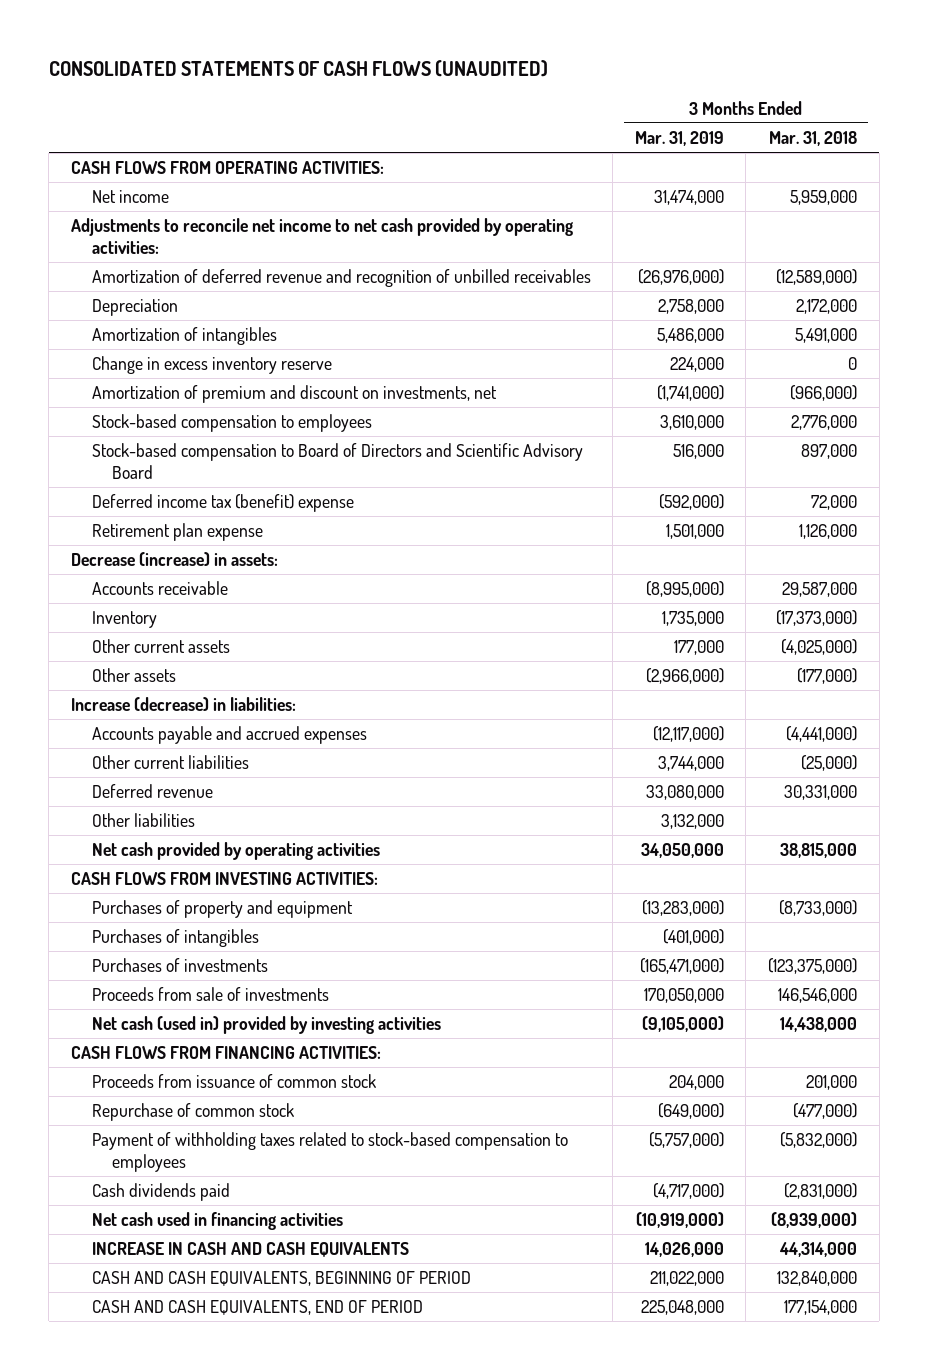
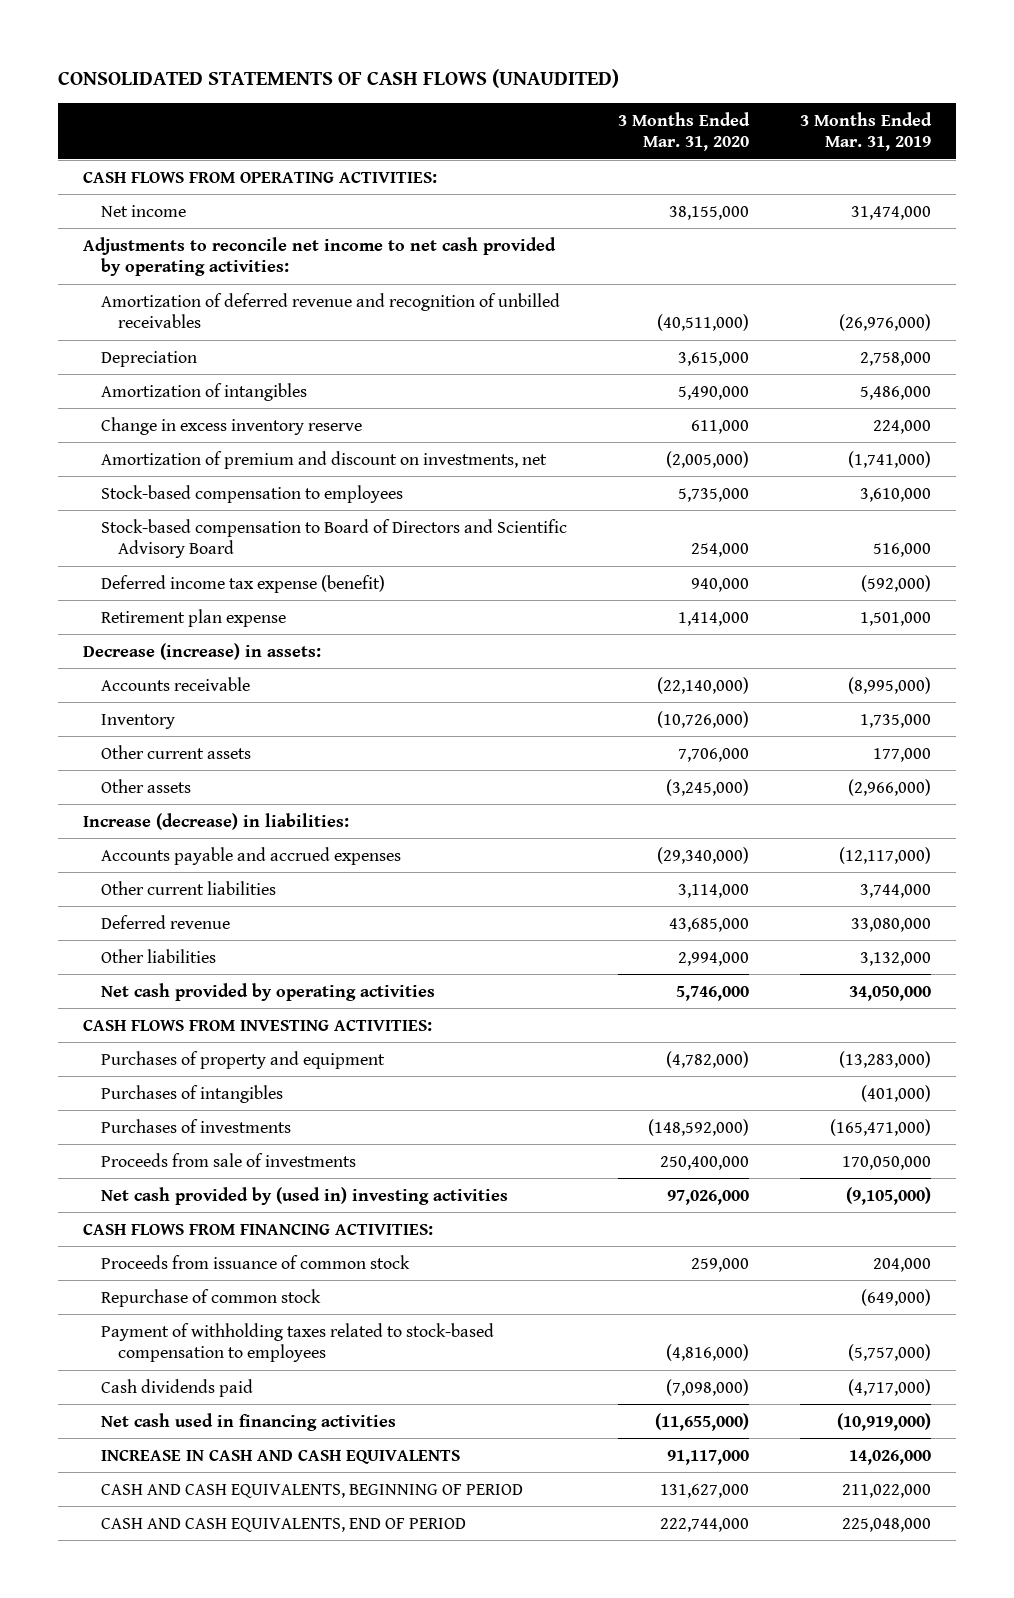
[769,131,858,147] Mar. 31, 2018 -> none
none -> [617,111,750,152] 3 Months Ended Mar. 31, 2020
[91,494,354,513] Deferred income tax (benefit) expense -> [100,574,385,593] Deferred income tax expense (benefit)
[91,1016,441,1035] Net cash (used in) provided by investing activities -> [100,1186,508,1205] Net cash provided by (used in) investing activities

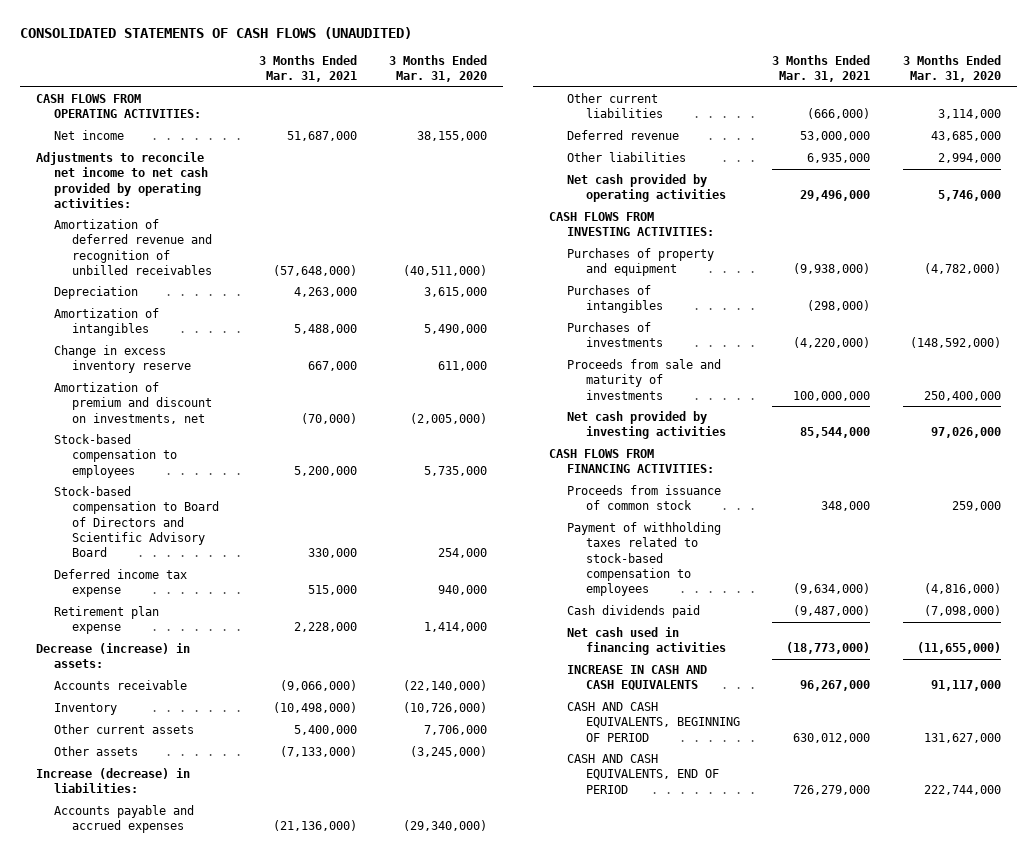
[799,111,932,152] 3 Months Ended Mar. 31, 2019 -> none
none -> [258,55,357,83] 3 Months Ended Mar. 31, 2021
[100,574,385,593] Deferred income tax expense (benefit) -> [53,569,187,598] Deferred income tax expense
[100,1152,356,1167] Proceeds from sale of investments -> [567,359,722,400] Proceeds from sale and maturity of investments
[100,1186,508,1205] Net cash provided by (used in) investing activities -> [567,411,726,440] Net cash provided by investing activities
[100,1288,321,1307] Repurchase of common stock -> none

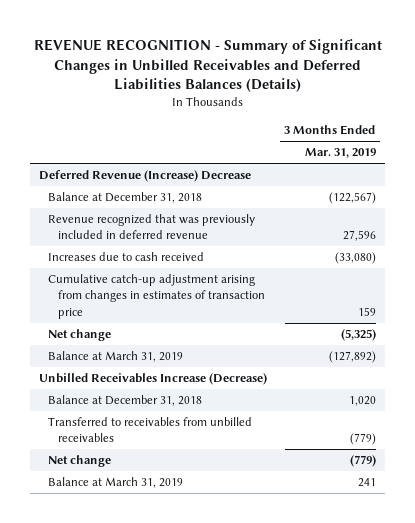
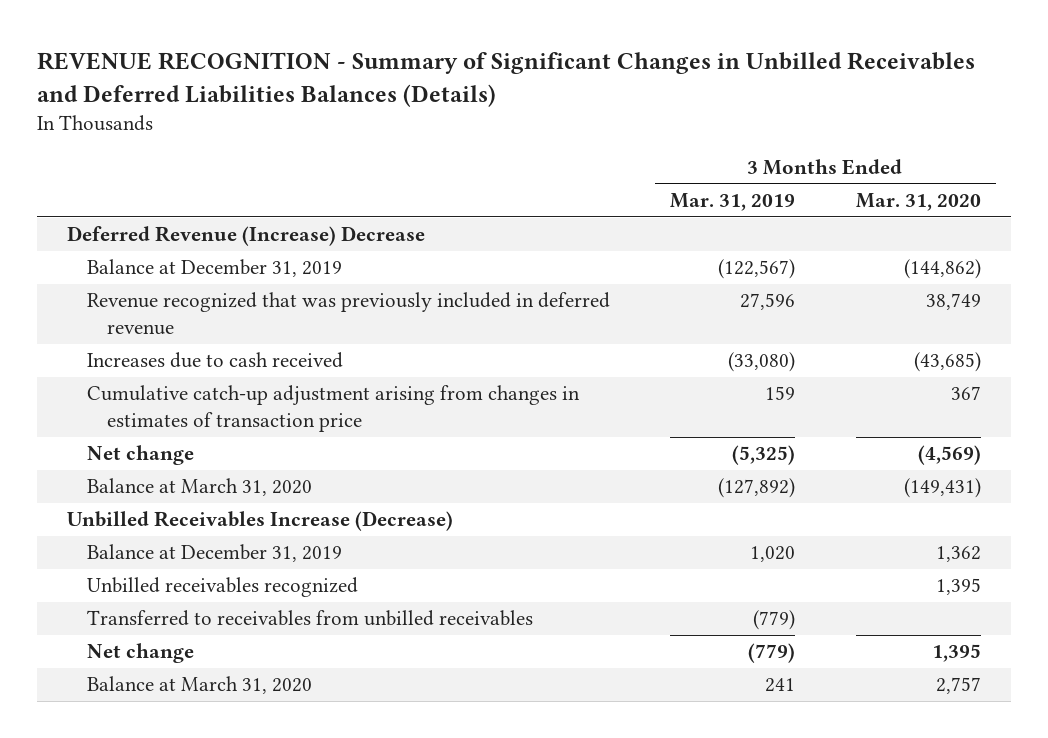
none -> [855,193,981,212] Mar. 31, 2020
[48,192,203,204] Balance at December 31, 2018 -> [87,259,343,278] Balance at December 31, 2019
[48,351,184,363] Balance at March 31, 2019 -> [87,478,313,497] Balance at March 31, 2020
[48,395,203,407] Balance at December 31, 2018 -> [87,544,343,563] Balance at December 31, 2019
none -> [87,577,359,598] Unbilled receivables recognized
[48,477,184,489] Balance at March 31, 2019 -> [87,676,313,695] Balance at March 31, 2020

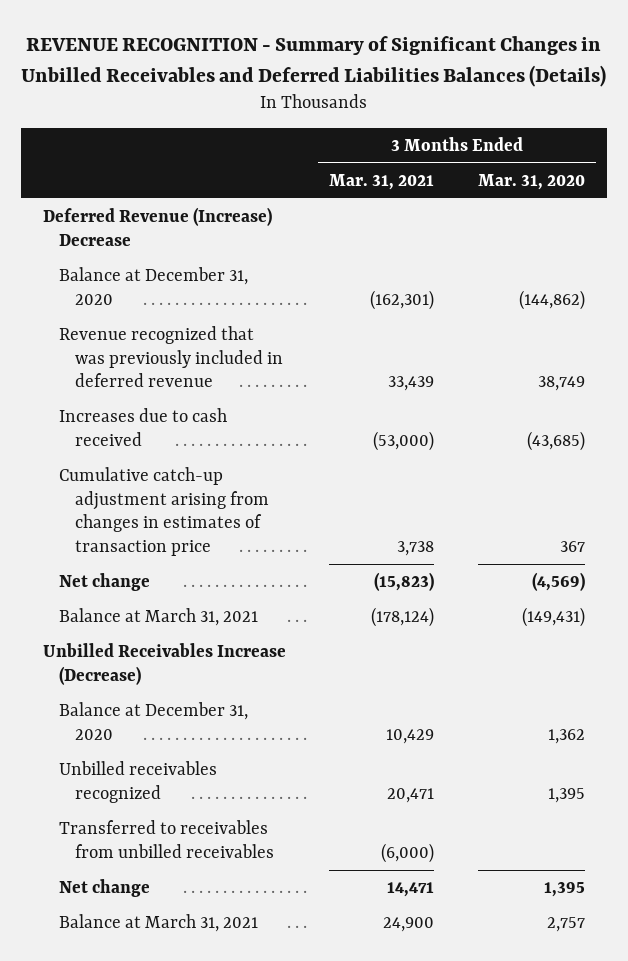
[670,193,796,212] Mar. 31, 2019 -> none
none -> [329,173,435,190] Mar. 31, 2021
[87,259,343,278] Balance at December 31, 2019 -> [58,267,248,305] Balance at December 31, 2020
[87,478,313,497] Balance at March 31, 2020 -> [58,608,258,627] Balance at March 31, 2021
[87,544,343,563] Balance at December 31, 2019 -> [58,702,248,740] Balance at December 31, 2020
[87,676,313,695] Balance at March 31, 2020 -> [58,914,258,933] Balance at March 31, 2021

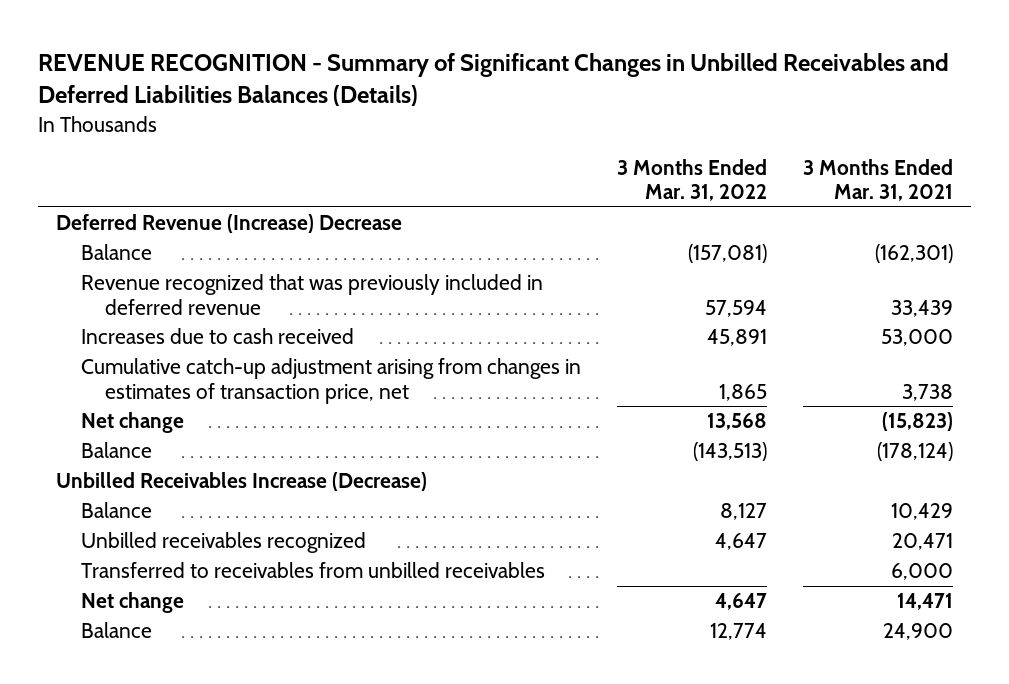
[478,173,586,190] Mar. 31, 2020 -> none
none -> [616,158,767,202] 3 Months Ended Mar. 31, 2022
[58,267,248,305] Balance at December 31, 2020 -> [80,244,152,261] Balance
[373,430,435,451] (53,000) -> [880,329,953,347] 53,000
[58,467,270,556] Cumulative catch-up adjustment arising from changes in estimates of transaction price -> [80,358,581,404] Cumulative catch-up adjustment arising from changes in estimates of transaction price, net
[58,608,258,627] Balance at March 31, 2021 -> [80,442,152,459] Balance
[58,702,248,740] Balance at December 31, 2020 -> [80,502,152,519] Balance
[381,842,435,863] (6,000) -> [890,563,953,581] 6,000
[58,914,258,933] Balance at March 31, 2021 -> [80,622,152,639] Balance

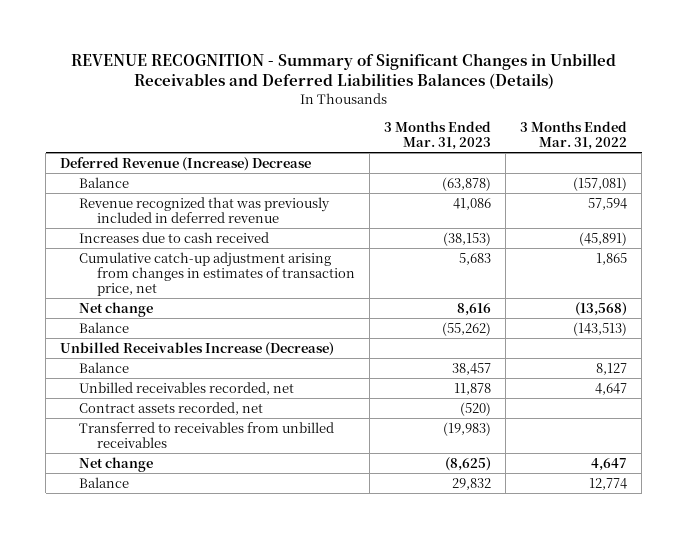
[802,158,953,202] 3 Months Ended Mar. 31, 2021 -> none
none -> [384,121,492,151] 3 Months Ended Mar. 31, 2023
[706,329,767,347] 45,891 -> [579,231,628,246] (45,891)
[706,413,767,431] 13,568 -> [575,301,628,316] (13,568)
[80,532,366,554] Unbilled receivables recognized -> [78,381,294,395] Unbilled receivables recorded, net
none -> [78,401,263,415] Contract assets recorded, net

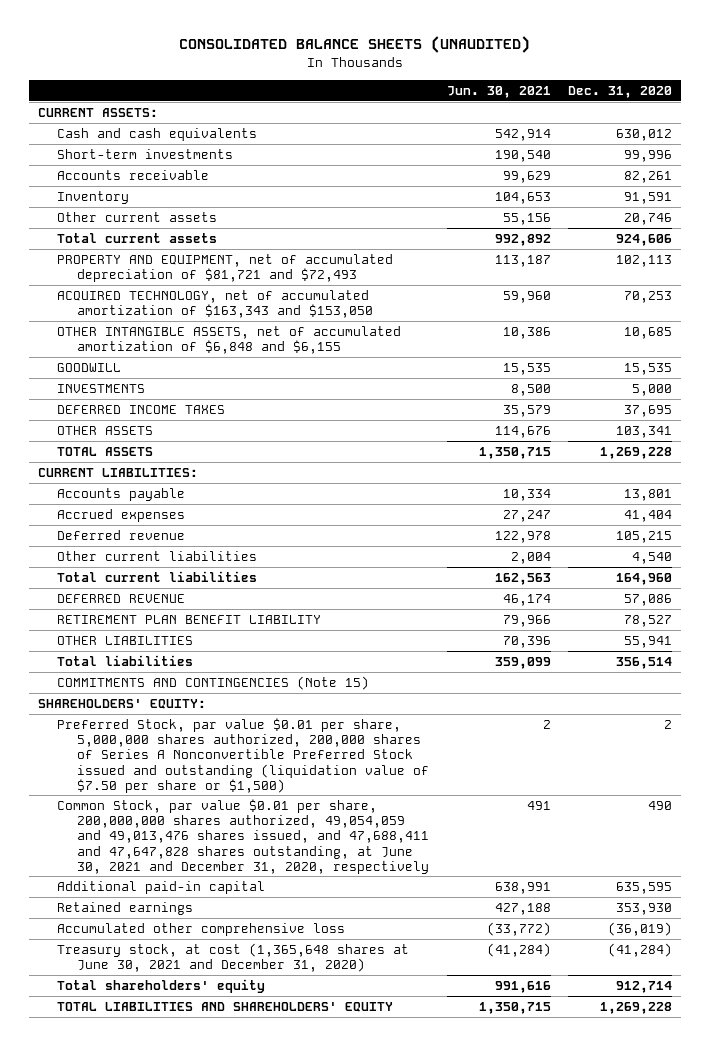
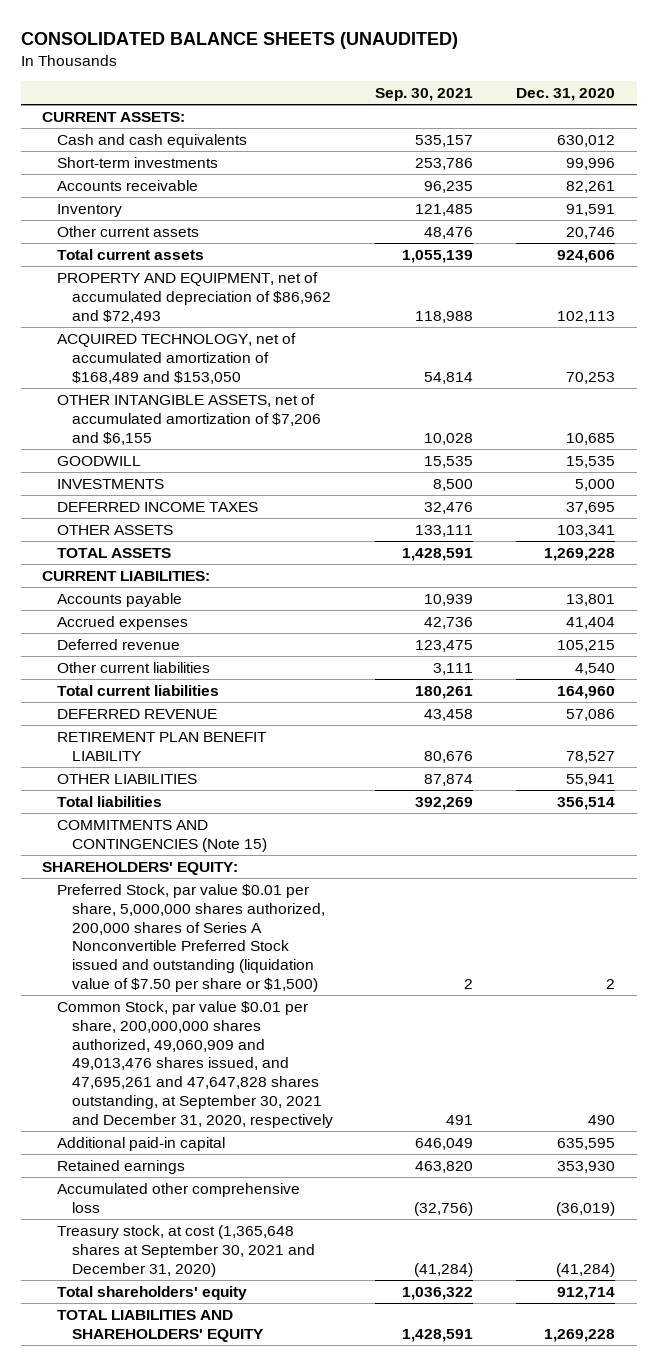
[446,85,551,98] Jun. 30, 2021 -> none
none -> [375,88,474,102] Sep. 30, 2021
[57,253,394,283] PROPERTY AND EQUIPMENT, net of accumulated depreciation of $81,721 and $72,493 -> [56,271,331,323] PROPERTY AND EQUIPMENT, net of accumulated depreciation of $86,962 and $72,493
[57,289,374,319] ACQUIRED TECHNOLOGY, net of accumulated amortization of $163,343 and $153,050 -> [56,332,296,384] ACQUIRED TECHNOLOGY, net of accumulated amortization of $168,489 and $153,050
[57,325,402,355] OTHER INTANGIBLE ASSETS, net of accumulated amortization of $6,848 and $6,155 -> [56,393,321,445] OTHER INTANGIBLE ASSETS, net of accumulated amortization of $7,206 and $6,155
[57,798,430,874] Common Stock, par value $0.01 per share, 200,000,000 shares authorized, 49,054,059 and 49,013,476 shares issued, and 47,688,411 and 47,647,828 shares outstanding, at June 30, 2021 and December 31, 2020, respectively -> [56,1000,333,1128] Common Stock, par value $0.01 per share, 200,000,000 shares authorized, 49,060,909 and 49,013,476 shares issued, and 47,695,261 and 47,647,828 shares outstanding, at September 30, 2021 and December 31, 2020, respectively
[57,942,410,973] Treasury stock, at cost (1,365,648 shares at June 30, 2021 and December 31, 2020) -> [56,1224,315,1277] Treasury stock, at cost (1,365,648 shares at September 30, 2021 and December 31, 2020)

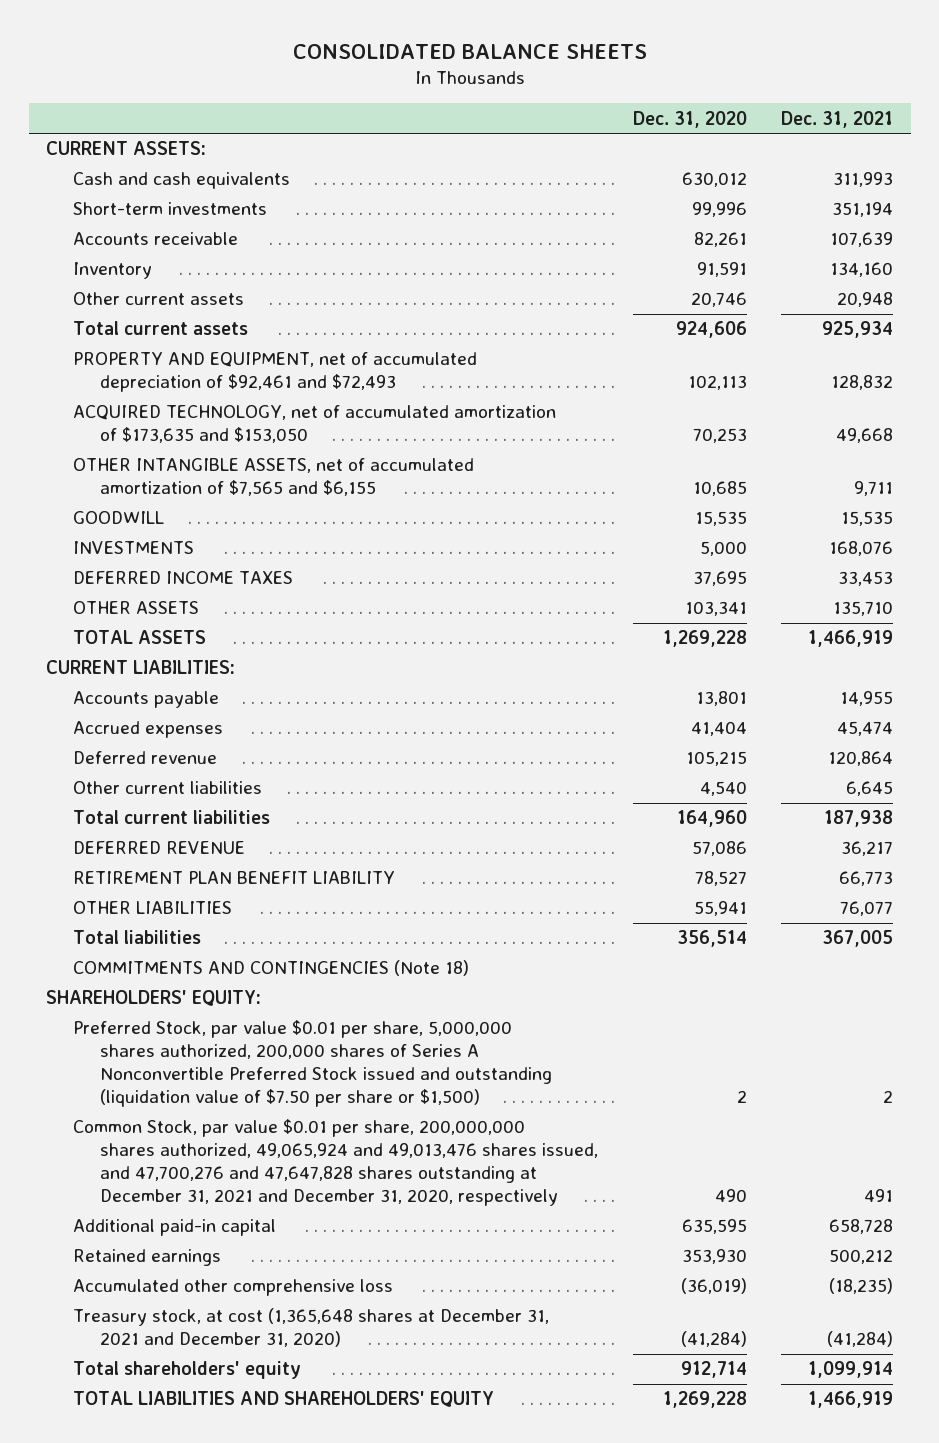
[20,31,458,49] CONSOLIDATED BALANCE SHEETS (UNAUDITED) -> [292,43,647,59] CONSOLIDATED BALANCE SHEETS
[375,88,474,102] Sep. 30, 2021 -> none
none -> [781,110,894,128] Dec. 31, 2021
[56,271,331,323] PROPERTY AND EQUIPMENT, net of accumulated depreciation of $86,962 and $72,493 -> [73,352,478,393] PROPERTY AND EQUIPMENT, net of accumulated depreciation of $92,461 and $72,493
[56,332,296,384] ACQUIRED TECHNOLOGY, net of accumulated amortization of $168,489 and $153,050 -> [73,405,557,444] ACQUIRED TECHNOLOGY, net of accumulated amortization of $173,635 and $153,050
[56,393,321,445] OTHER INTANGIBLE ASSETS, net of accumulated amortization of $7,206 and $6,155 -> [73,458,475,497] OTHER INTANGIBLE ASSETS, net of accumulated amortization of $7,565 and $6,155
[56,819,267,852] COMMITMENTS AND CONTINGENCIES (Note 15) -> [73,960,470,977] COMMITMENTS AND CONTINGENCIES (Note 18)
[56,1000,333,1128] Common Stock, par value $0.01 per share, 200,000,000 shares authorized, 49,060,909 and 49,013,476 shares issued, and 47,695,261 and 47,647,828 shares outstanding, at September 30, 2021 and December 31, 2020, respectively -> [73,1119,598,1207] Common Stock, par value $0.01 per share, 200,000,000 shares authorized, 49,065,924 and 49,013,476 shares issued, and 47,700,276 and 47,647,828 shares outstanding at December 31, 2021 and December 31, 2020, respectively
[56,1224,315,1277] Treasury stock, at cost (1,365,648 shares at September 30, 2021 and December 31, 2020) -> [73,1308,550,1348] Treasury stock, at cost (1,365,648 shares at December 31, 2021 and December 31, 2020)

